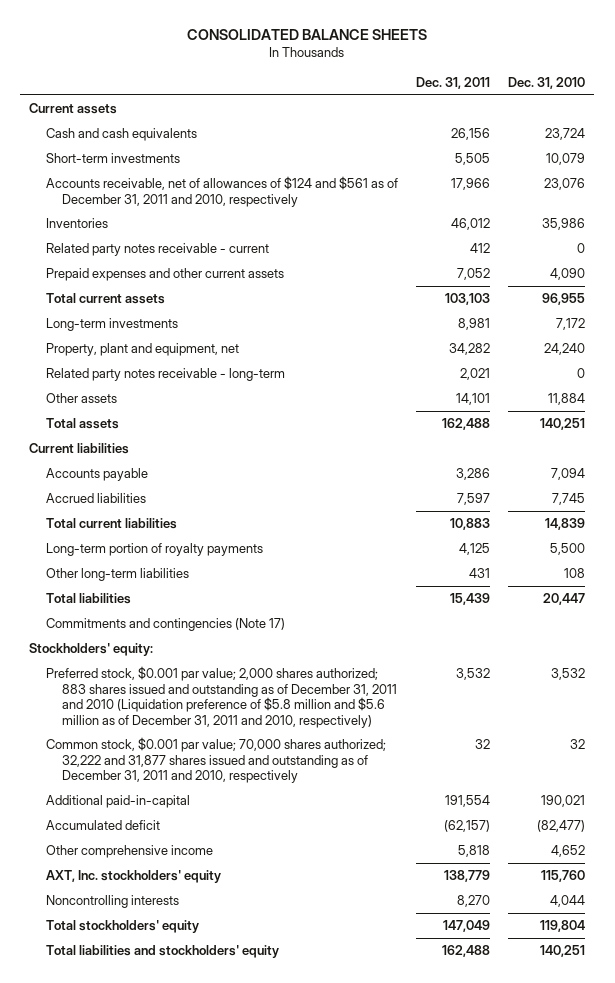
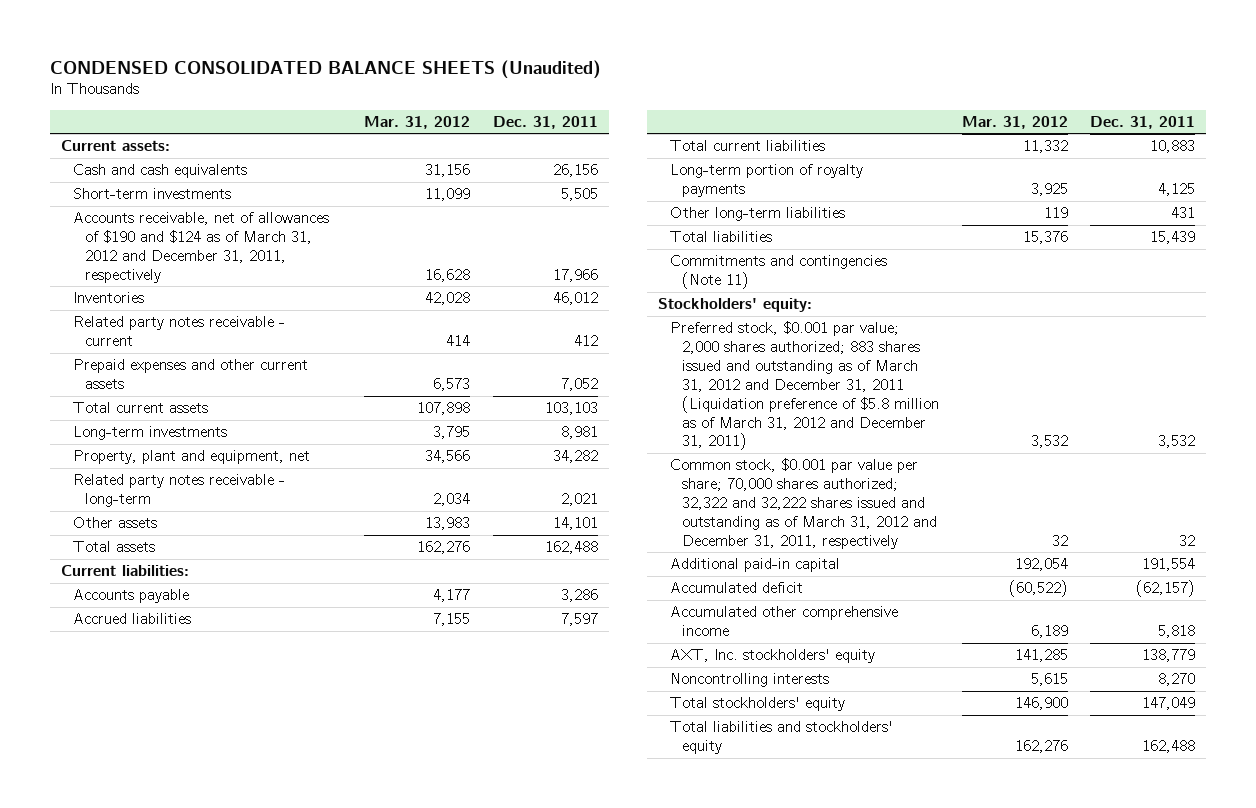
[187,29,428,41] CONSOLIDATED BALANCE SHEETS -> [49,59,601,79] CONDENSED CONSOLIDATED BALANCE SHEETS (Unaudited)
[508,77,586,90] Dec. 31, 2010 -> none
none -> [364,115,471,129] Mar. 31, 2012
[29,102,118,114] Current assets -> [60,140,170,152] Current assets:
[45,175,398,207] Accounts receivable, net of allowances of $124 and $561 as of December 31, 2011 and 2010, respectively -> [72,212,329,283] Accounts receivable, net of allowances of $190 and $124 as of March 31, 2012 and December 31, 2011, respectively
[29,442,130,454] Current liabilities -> [60,565,189,577] Current liabilities:
[45,617,285,631] Commitments and contingencies (Note 17) -> [670,255,888,290] Commitments and contingencies (Note 11)
[45,665,397,728] Preferred stock, $0.001 par value; 2,000 shares authorized; 883 shares issued and outstanding as of December 31, 2011 and 2010 (Liquidation preference of $5.8 million and $5.6 million as of December 31, 2011 and 2010, respectively) -> [670,321,940,451] Preferred stock, $0.001 par value; 2,000 shares authorized; 883 shares issued and outstanding as of March 31, 2012 and December 31, 2011 (Liquidation preference of $5.8 million as of March 31, 2012 and December 31, 2011)
[45,736,386,784] Common stock, $0.001 par value; 70,000 shares authorized; 32,222 and 31,877 shares issued and outstanding as of December 31, 2011 and 2010, respectively -> [670,458,938,549] Common stock, $0.001 par value per share; 70,000 shares authorized; 32,322 and 32,222 shares issued and outstanding as of March 31, 2012 and December 31, 2011, respectively
[45,794,190,808] Additional paid-in-capital -> [670,558,841,573] Additional paid-in capital
[45,844,213,858] Other comprehensive income -> [670,606,899,637] Accumulated other comprehensive income

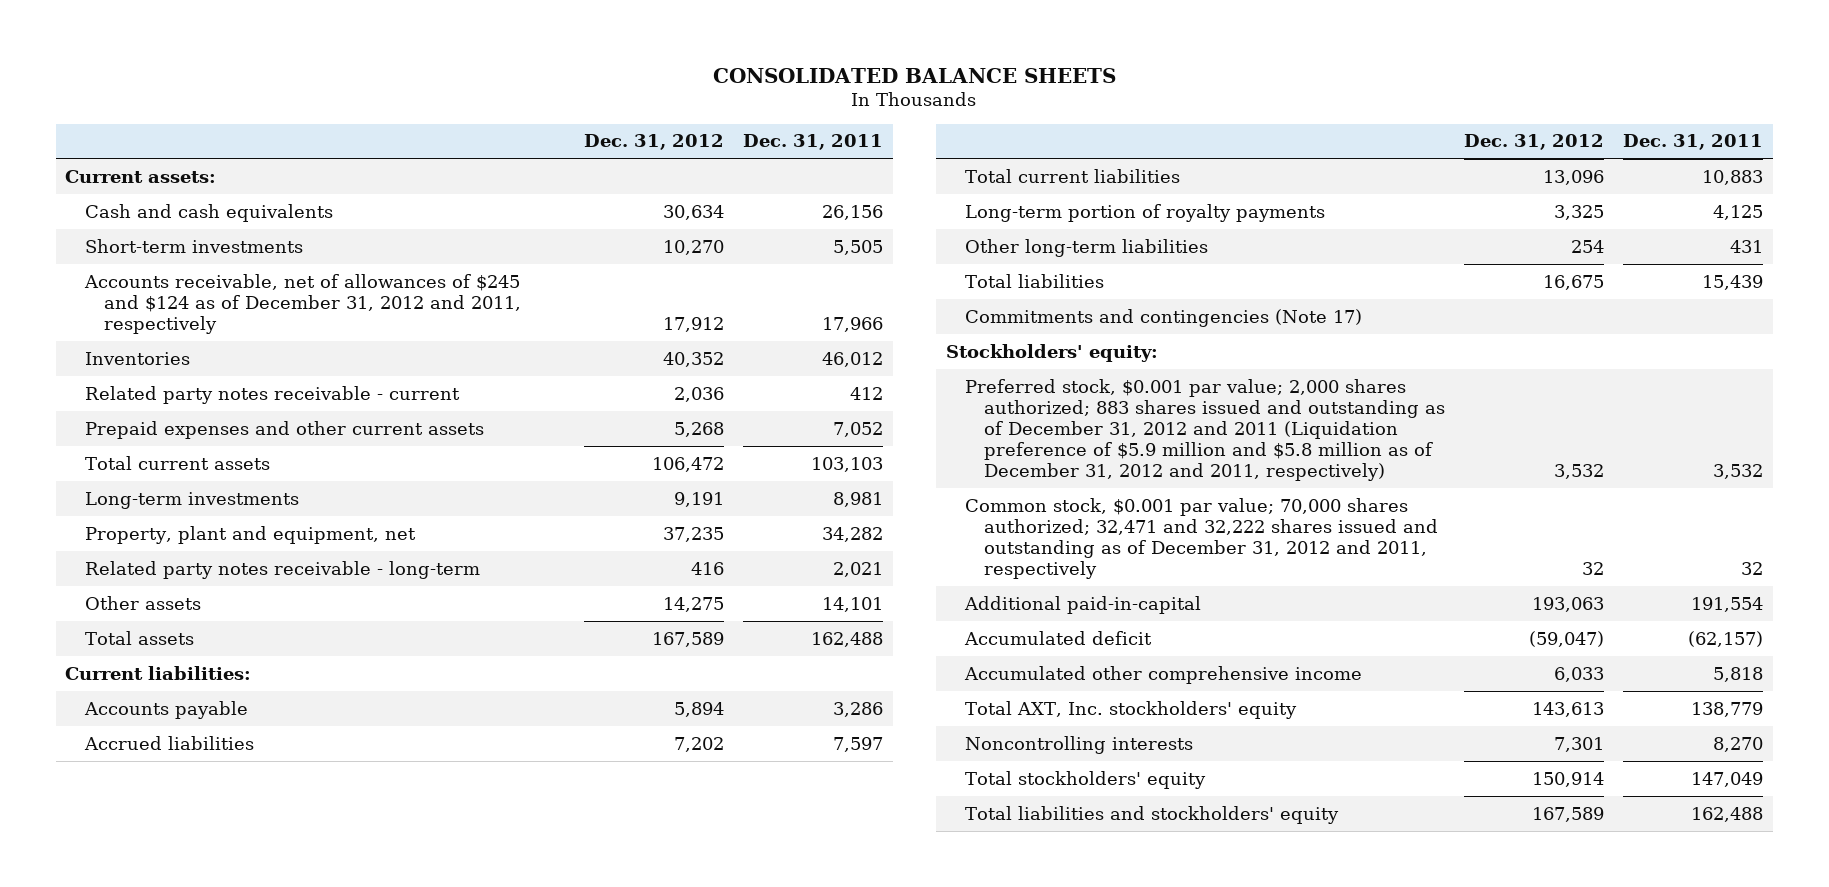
[49,59,601,79] CONDENSED CONSOLIDATED BALANCE SHEETS (Unaudited) -> [713,67,1117,83] CONSOLIDATED BALANCE SHEETS
[364,115,471,129] Mar. 31, 2012 -> none
none -> [584,134,725,151] Dec. 31, 2012
[72,212,329,283] Accounts receivable, net of allowances of $190 and $124 as of March 31, 2012 and December 31, 2011, respectively -> [83,273,521,334] Accounts receivable, net of allowances of $245 and $124 as of December 31, 2012 and 2011, respectively
[670,255,888,290] Commitments and contingencies (Note 11) -> [964,308,1362,327] Commitments and contingencies (Note 17)
[670,321,940,451] Preferred stock, $0.001 par value; 2,000 shares authorized; 883 shares issued and outstanding as of March 31, 2012 and December 31, 2011 (Liquidation preference of $5.8 million as of March 31, 2012 and December 31, 2011) -> [964,378,1446,482] Preferred stock, $0.001 par value; 2,000 shares authorized; 883 shares issued and outstanding as of December 31, 2012 and 2011 (Liquidation preference of $5.9 million and $5.8 million as of December 31, 2012 and 2011, respectively)
[670,458,938,549] Common stock, $0.001 par value per share; 70,000 shares authorized; 32,322 and 32,222 shares issued and outstanding as of March 31, 2012 and December 31, 2011, respectively -> [964,497,1439,580] Common stock, $0.001 par value; 70,000 shares authorized; 32,471 and 32,222 shares issued and outstanding as of December 31, 2012 and 2011, respectively
[670,558,841,573] Additional paid-in capital -> [963,595,1201,614] Additional paid-in-capital
[670,649,876,664] AXT, Inc. stockholders' equity -> [964,700,1297,719] Total AXT, Inc. stockholders' equity

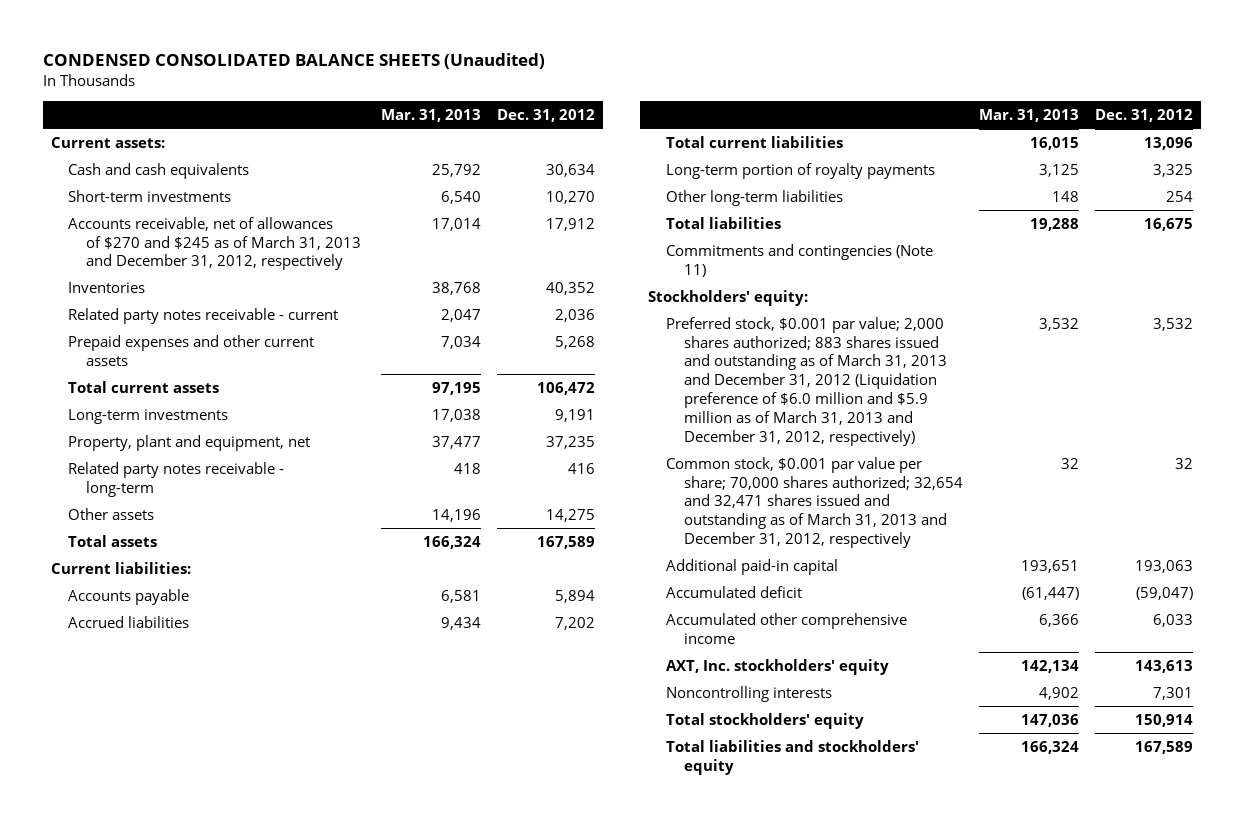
[713,67,1117,83] CONSOLIDATED BALANCE SHEETS -> [42,53,545,70] CONDENSED CONSOLIDATED BALANCE SHEETS (Unaudited)
[743,134,884,151] Dec. 31, 2011 -> none
none -> [381,109,482,123] Mar. 31, 2013
[83,273,521,334] Accounts receivable, net of allowances of $245 and $124 as of December 31, 2012 and 2011, respectively -> [68,216,362,271] Accounts receivable, net of allowances of $270 and $245 as of March 31, 2013 and December 31, 2012, respectively
[964,308,1362,327] Commitments and contingencies (Note 17) -> [665,243,933,277] Commitments and contingencies (Note 11)
[964,378,1446,482] Preferred stock, $0.001 par value; 2,000 shares authorized; 883 shares issued and outstanding as of December 31, 2012 and 2011 (Liquidation preference of $5.9 million and $5.8 million as of December 31, 2012 and 2011, respectively) -> [665,316,947,446] Preferred stock, $0.001 par value; 2,000 shares authorized; 883 shares issued and outstanding as of March 31, 2013 and December 31, 2012 (Liquidation preference of $6.0 million and $5.9 million as of March 31, 2013 and December 31, 2012, respectively)
[964,497,1439,580] Common stock, $0.001 par value; 70,000 shares authorized; 32,471 and 32,222 shares issued and outstanding as of December 31, 2012 and 2011, respectively -> [665,456,963,549] Common stock, $0.001 par value per share; 70,000 shares authorized; 32,654 and 32,471 shares issued and outstanding as of March 31, 2013 and December 31, 2012, respectively
[963,595,1201,614] Additional paid-in-capital -> [665,558,838,575] Additional paid-in capital
[964,700,1297,719] Total AXT, Inc. stockholders' equity -> [665,658,889,675] AXT, Inc. stockholders' equity

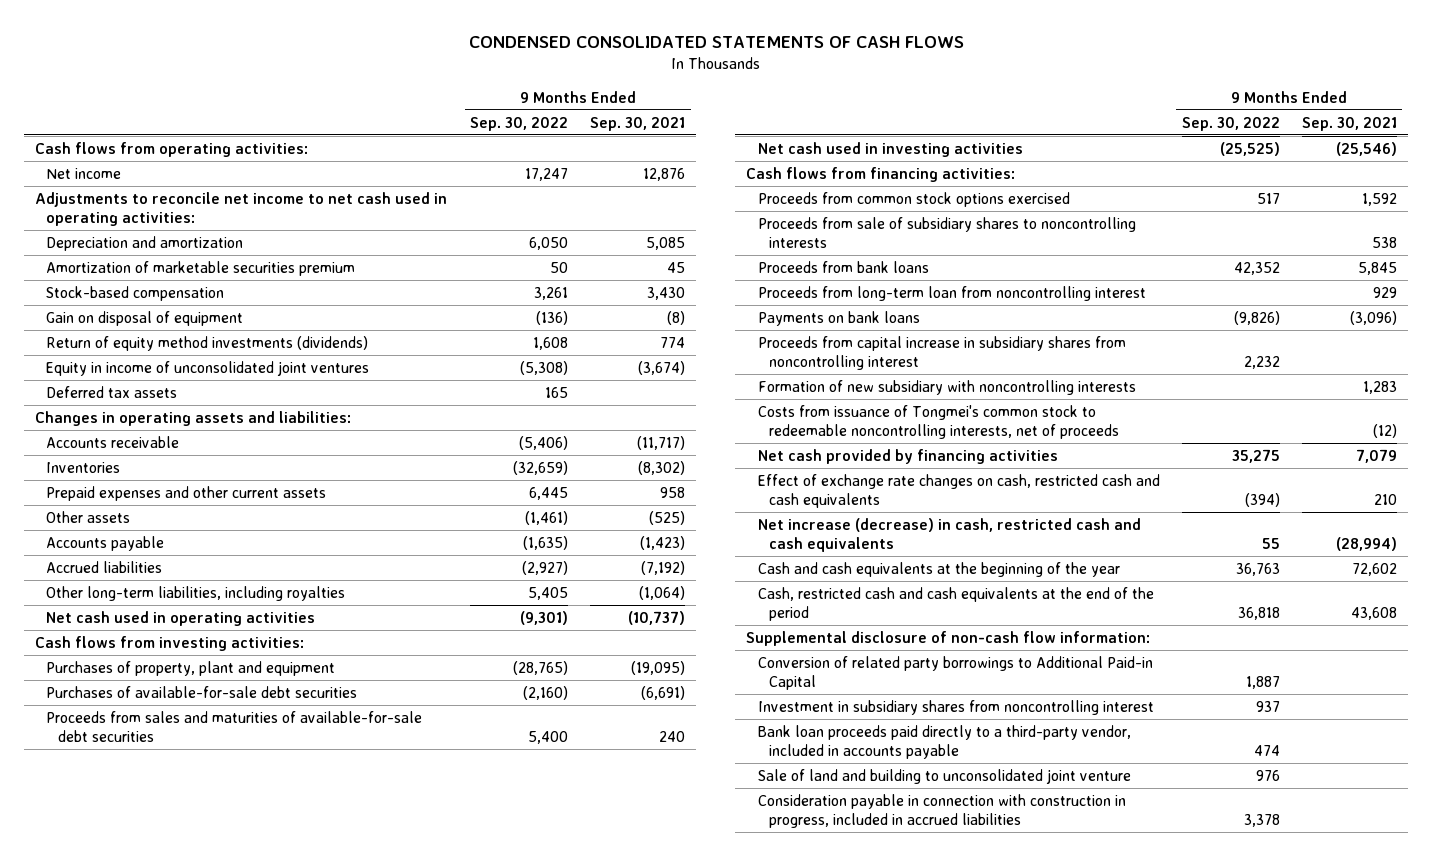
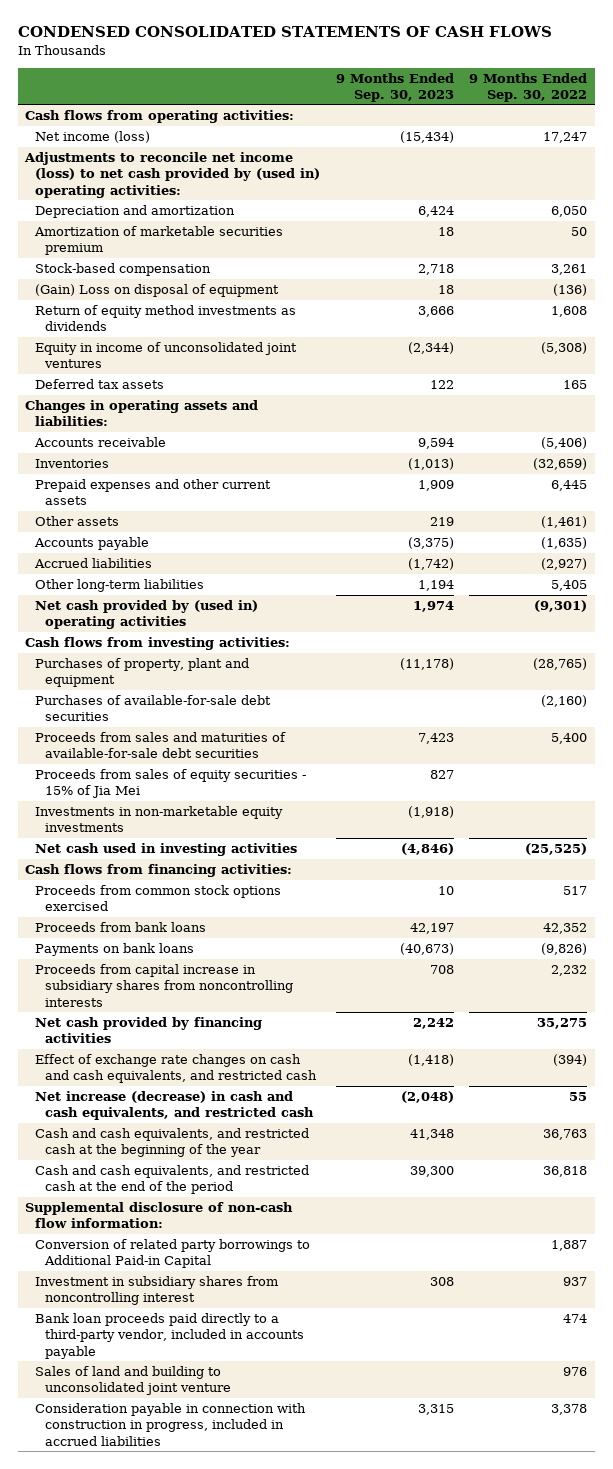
[590,116,686,131] Sep. 30, 2021 -> none
none -> [335,72,454,102] 9 Months Ended Sep. 30, 2023
[46,167,122,179] Net income -> [35,130,151,143] Net income (loss)
[34,191,447,227] Adjustments to reconcile net income to net cash used in operating activities: -> [24,151,321,198] Adjustments to reconcile net income (loss) to net cash provided by (used in) operating activities:
[46,310,244,326] Gain on disposal of equipment -> [35,283,280,297] (Gain) Loss on disposal of equipment
[46,335,369,351] Return of equity method investments (dividends) -> [35,304,297,332] Return of equity method investments as dividends
[46,585,346,601] Other long-term liabilities, including royalties -> [35,578,205,592] Other long-term liabilities
[46,610,316,626] Net cash used in operating activities -> [35,599,259,630] Net cash provided by (used in) operating activities
none -> [35,768,307,799] Proceeds from sales of equity securities - 15% of Jia Mei
none -> [35,805,284,833] Investments in non-marketable equity investments
[757,216,1136,249] Proceeds from sale of subsidiary shares to noncontrolling interests -> none
[757,285,1146,301] Proceeds from long-term loan from noncontrolling interest -> none
[757,379,1136,395] Formation of new subsidiary with noncontrolling interests -> none
[757,404,1120,440] Costs from issuance of Tongmei's common stock to redeemable noncontrolling interests, net of proceeds -> none
[757,335,1126,371] Proceeds from capital increase in subsidiary shares from noncontrolling interest -> [35,963,294,1007] Proceeds from capital increase in subsidiary shares from noncontrolling interests
[757,473,1160,509] Effect of exchange rate changes on cash, restricted cash and cash equivalents -> [35,1053,318,1084] Effect of exchange rate changes on cash and cash equivalents, and restricted cash
[757,517,1141,553] Net increase (decrease) in cash, restricted cash and cash equivalents -> [35,1090,315,1121] Net increase (decrease) in cash and cash equivalents, and restricted cash
[757,561,1120,577] Cash and cash equivalents at the beginning of the year -> [35,1127,310,1158] Cash and cash equivalents, and restricted cash at the beginning of the year
[757,586,1154,622] Cash, restricted cash and cash equivalents at the end of the period -> [35,1164,310,1195] Cash and cash equivalents, and restricted cash at the end of the period
[757,768,1131,784] Sale of land and building to unconsolidated joint venture -> [35,1365,232,1396] Sales of land and building to unconsolidated joint venture

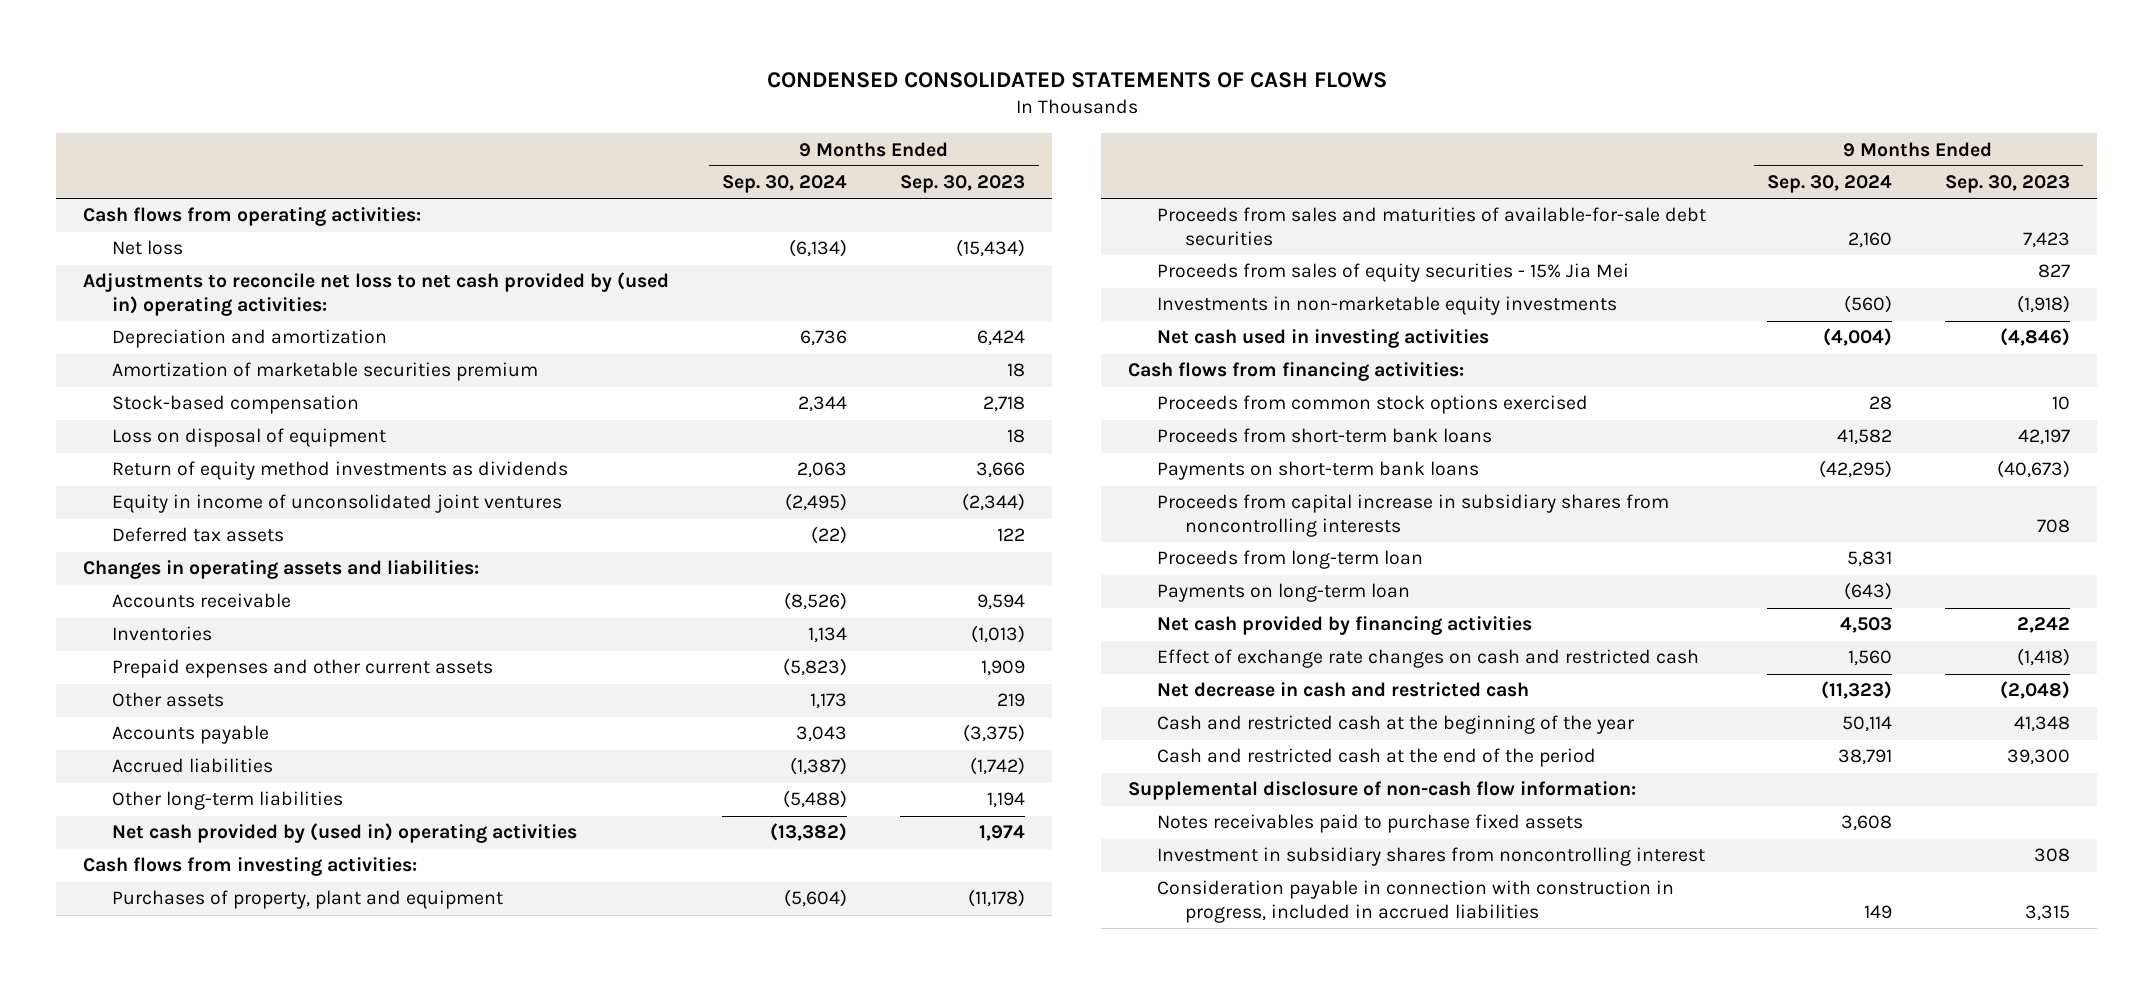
[469,72,588,102] 9 Months Ended Sep. 30, 2022 -> none
none -> [722,175,848,194] Sep. 30, 2024
[35,130,151,143] Net income (loss) -> [111,240,183,256] Net loss
[24,151,321,198] Adjustments to reconcile net income (loss) to net cash provided by (used in) operating activities: -> [83,272,670,316] Adjustments to reconcile net loss to net cash provided by (used in) operating activities:
[35,283,280,297] (Gain) Loss on disposal of equipment -> [111,428,386,448] Loss on disposal of equipment
[35,694,272,722] Purchases of available-for-sale debt securities -> none
[35,768,307,799] Proceeds from sales of equity securities - 15% of Jia Mei -> [1156,263,1629,283] Proceeds from sales of equity securities - 15% Jia Mei
[35,921,207,932] Proceeds from bank loans -> [1156,428,1492,444] Proceeds from short-term bank loans
[35,942,195,956] Payments on bank loans -> [1156,461,1479,481] Payments on short-term bank loans
none -> [1156,550,1423,570] Proceeds from long-term loan
none -> [1156,583,1410,603] Payments on long-term loan
[35,1053,318,1084] Effect of exchange rate changes on cash and cash equivalents, and restricted cash -> [1156,649,1699,669] Effect of exchange rate changes on cash and restricted cash
[35,1090,315,1121] Net increase (decrease) in cash and cash equivalents, and restricted cash -> [1156,682,1529,698] Net decrease in cash and restricted cash
[35,1127,310,1158] Cash and cash equivalents, and restricted cash at the beginning of the year -> [1156,715,1635,735] Cash and restricted cash at the beginning of the year
[35,1164,310,1195] Cash and cash equivalents, and restricted cash at the end of the period -> [1156,748,1596,768] Cash and restricted cash at the end of the period
[35,1238,311,1269] Conversion of related party borrowings to Additional Paid-in Capital -> none
none -> [1156,814,1583,834] Notes receivables paid to purchase fixed assets
[35,1312,305,1359] Bank loan proceeds paid directly to a third-party vendor, included in accounts payable -> none
[35,1365,232,1396] Sales of land and building to unconsolidated joint venture -> none

